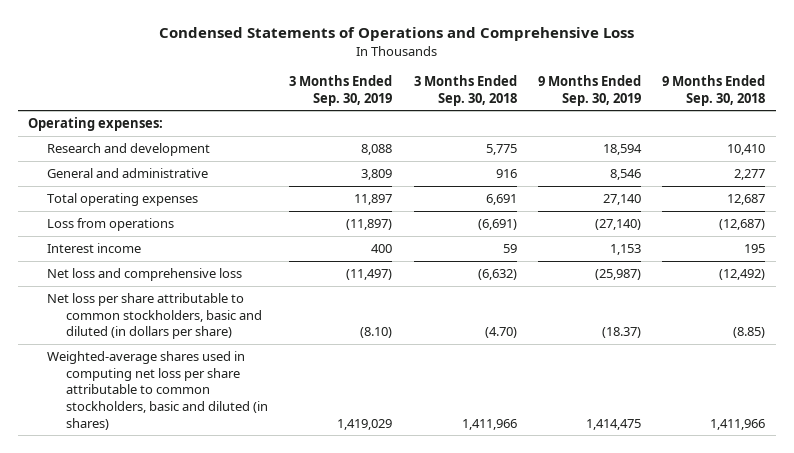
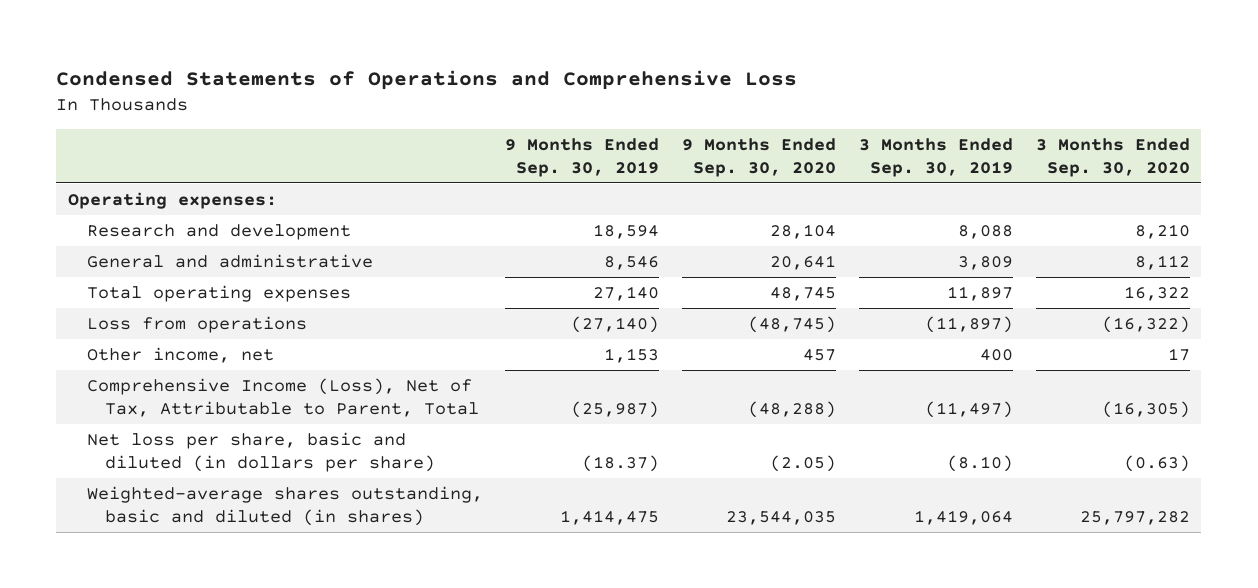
[413,75,517,106] 3 Months Ended Sep. 30, 2018 -> none
[662,75,766,106] 9 Months Ended Sep. 30, 2018 -> none
none -> [682,137,837,177] 9 Months Ended Sep. 30, 2020
none -> [1035,137,1190,177] 3 Months Ended Sep. 30, 2020
[47,243,142,254] Interest income -> [86,347,274,364] Other income, net
[47,268,243,282] Net loss and comprehensive loss -> [86,378,480,417] Comprehensive Income (Loss), Net of Tax, Attributable to Parent, Total
[47,293,263,340] Net loss per share attributable to common stockholders, basic and diluted (in dollars per share) -> [86,432,436,472] Net loss per share, basic and diluted (in dollars per share)
[47,351,269,430] Weighted-average shares used in computing net loss per share attributable to common stockholders, basic and diluted (in shares) -> [86,486,483,526] Weighted-average shares outstanding, basic and diluted (in shares)
[337,418,393,430] 1,419,029 -> [914,509,1014,525] 1,419,064

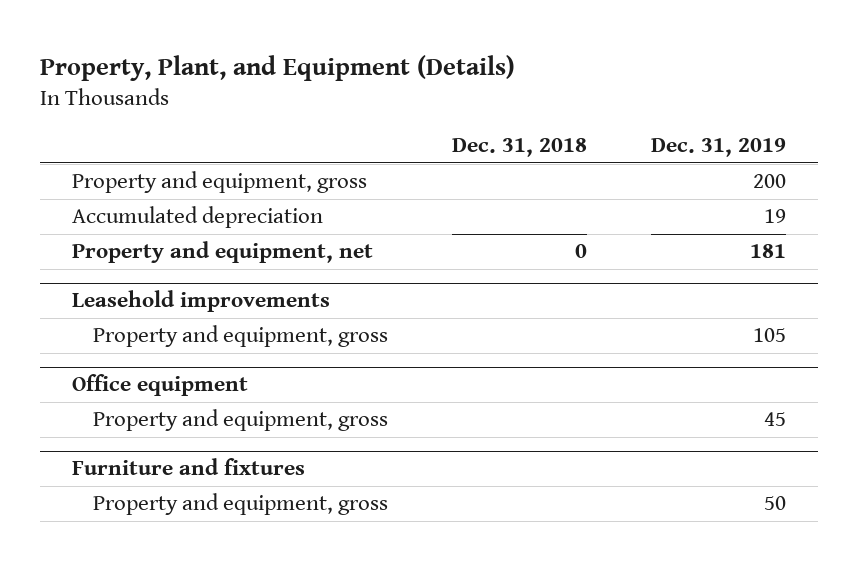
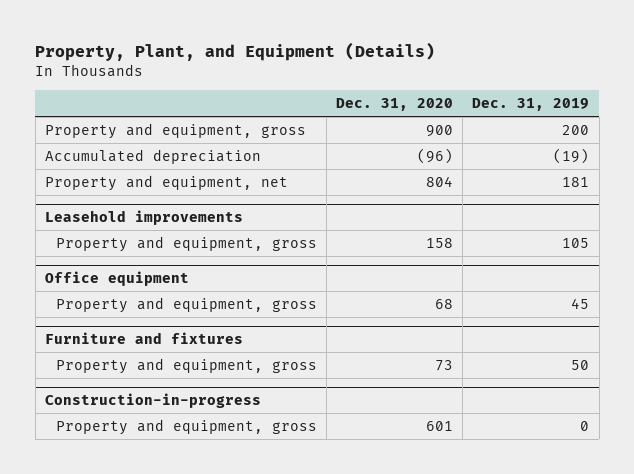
[452,138,588,158] Dec. 31, 2018 -> none
none -> [336,97,454,111] Dec. 31, 2020
[764,209,787,224] 19 -> [553,148,590,165] (19)
none -> [45,393,262,409] Construction-in-progress
none -> [56,419,318,436] Property and equipment, gross

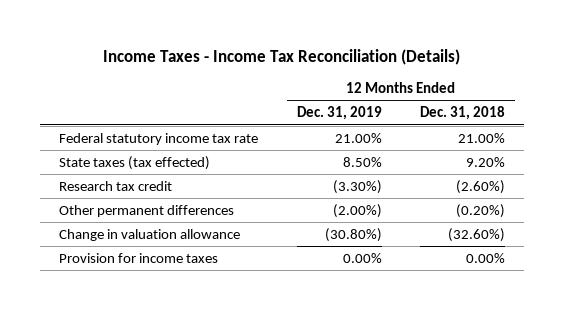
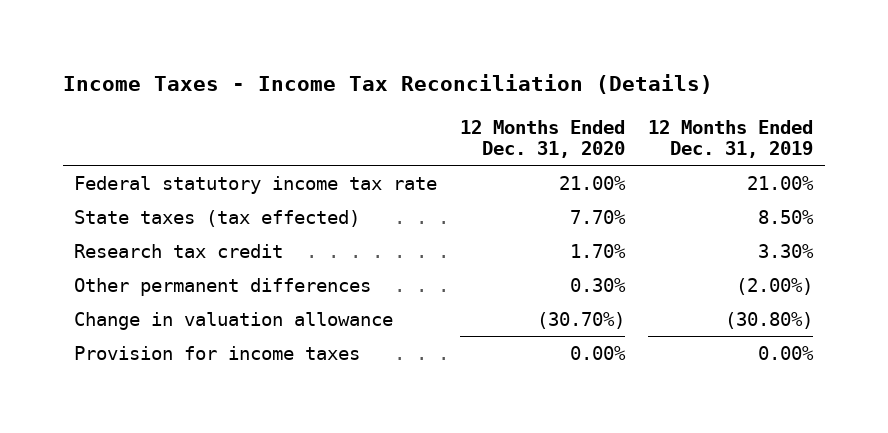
[420,106,506,121] Dec. 31, 2018 -> none
none -> [460,119,626,158] 12 Months Ended Dec. 31, 2020
[332,179,382,194] (3.30%) -> [758,243,815,258] 3.30%

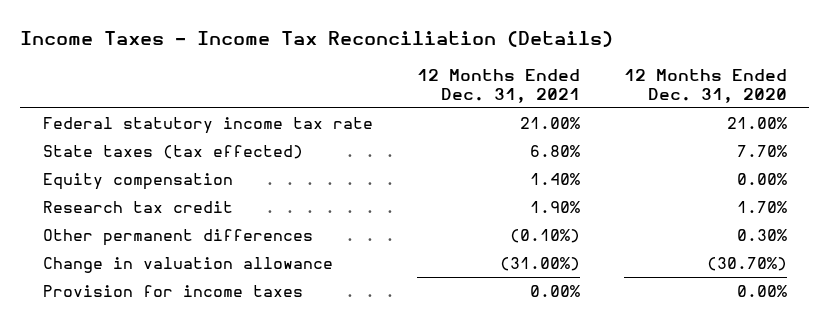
[648,119,814,158] 12 Months Ended Dec. 31, 2019 -> none
none -> [416,68,580,103] 12 Months Ended Dec. 31, 2021
none -> [42,173,233,191] Equity compensation

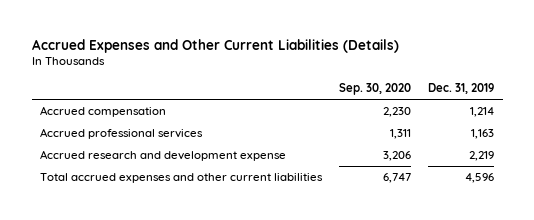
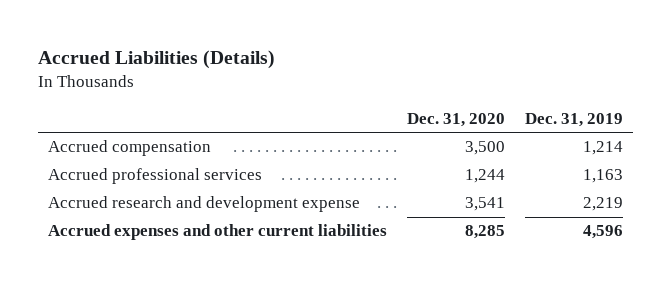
[31,38,399,53] Accrued Expenses and Other Current Liabilities (Details) -> [38,50,276,70] Accrued Liabilities (Details)
[339,83,412,96] Sep. 30, 2020 -> none
none -> [407,112,506,127] Dec. 31, 2020
[40,173,324,184] Total accrued expenses and other current liabilities -> [48,224,388,241] Accrued expenses and other current liabilities

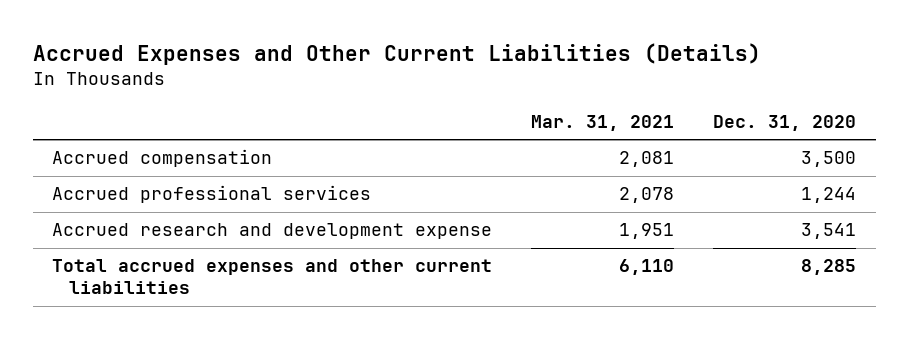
[38,50,276,70] Accrued Liabilities (Details) -> [32,42,761,65] Accrued Expenses and Other Current Liabilities (Details)
[525,112,624,127] Dec. 31, 2019 -> none
none -> [531,114,675,131] Mar. 31, 2021
[48,224,388,241] Accrued expenses and other current liabilities -> [52,259,493,295] Total accrued expenses and other current liabilities

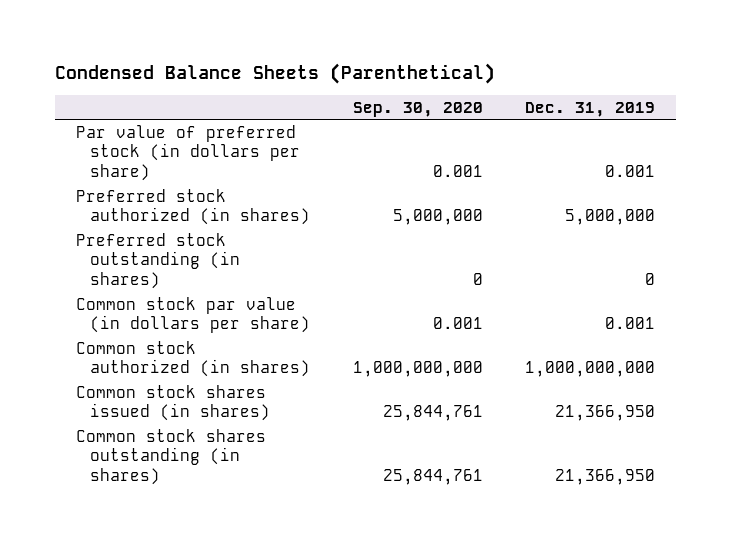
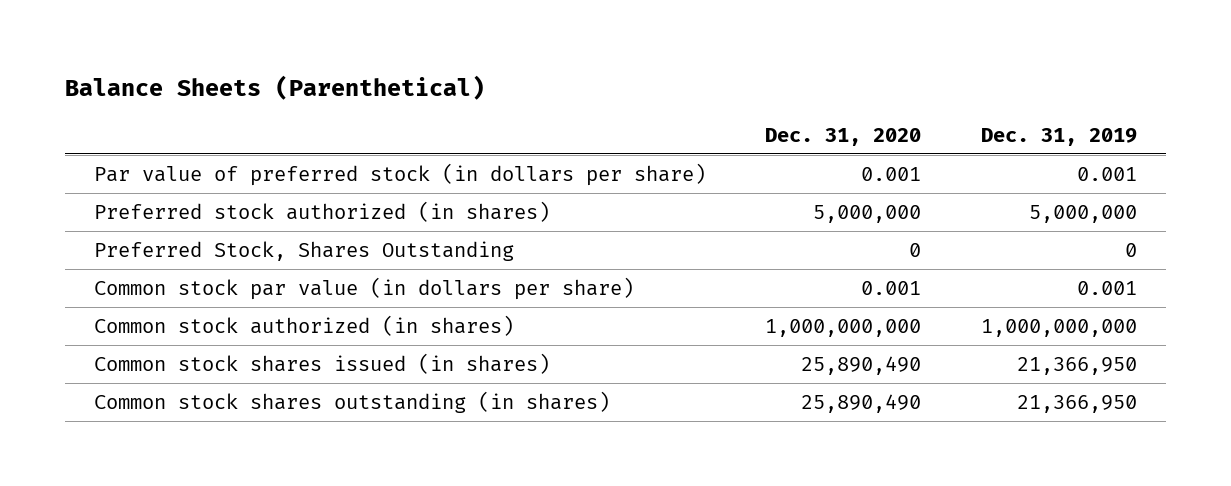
[54,63,495,85] Condensed Balance Sheets (Parenthetical) -> [64,74,485,100] Balance Sheets (Parenthetical)
[352,101,483,117] Sep. 30, 2020 -> none
none -> [765,127,922,146] Dec. 31, 2020
[76,232,241,290] Preferred stock outstanding (in shares) -> [94,240,515,261] Preferred Stock, Shares Outstanding

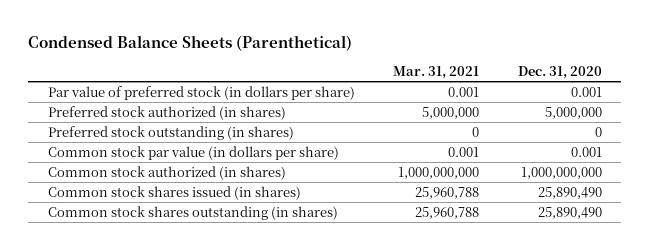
[64,74,485,100] Balance Sheets (Parenthetical) -> [28,35,353,52] Condensed Balance Sheets (Parenthetical)
[980,127,1137,146] Dec. 31, 2019 -> none
none -> [393,66,480,80] Mar. 31, 2021
[94,240,515,261] Preferred Stock, Shares Outstanding -> [47,125,294,140] Preferred stock outstanding (in shares)

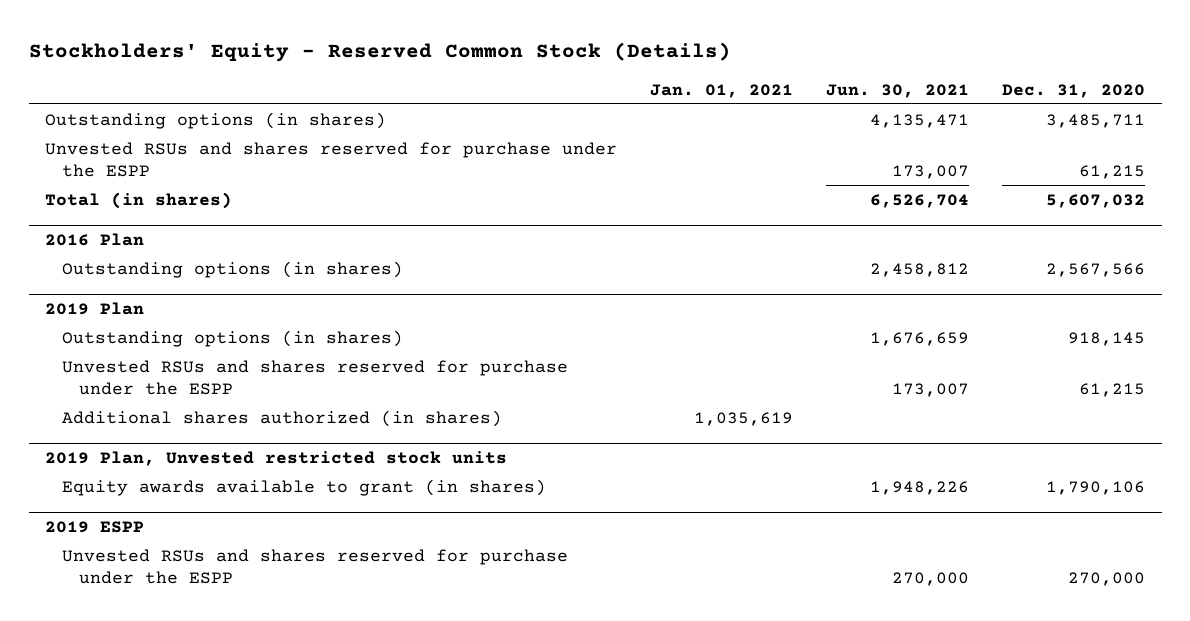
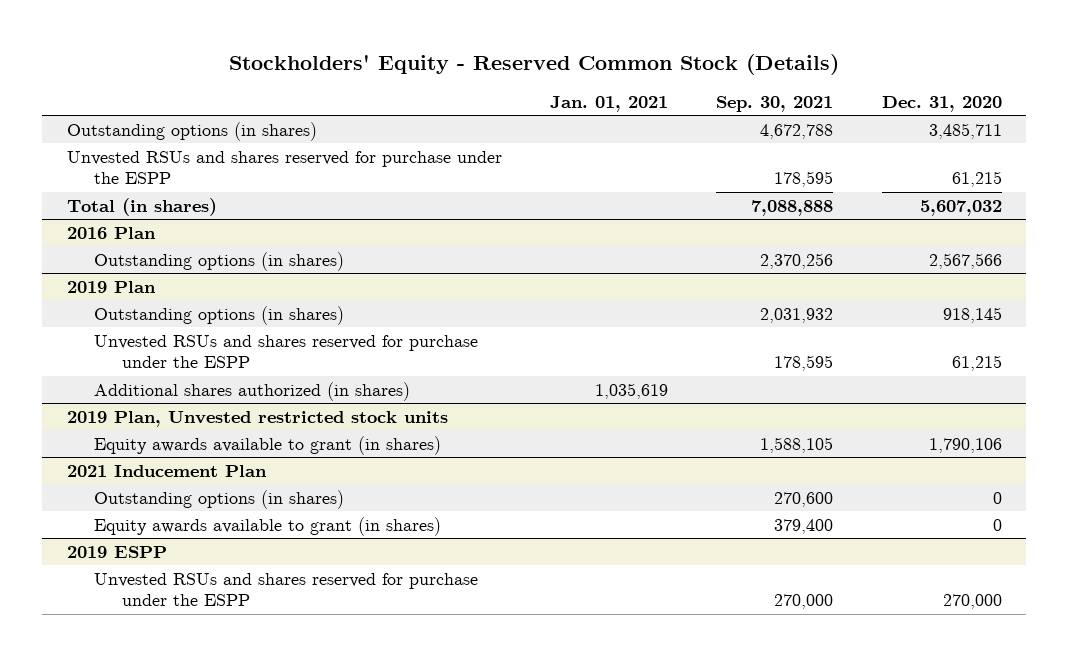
[826,83,970,98] Jun. 30, 2021 -> none
none -> [716,95,834,112] Sep. 30, 2021
none -> [66,464,267,477] 2021 Inducement Plan
none -> [94,489,345,509] Outstanding options (in shares)
none -> [94,516,442,536] Equity awards available to grant (in shares)

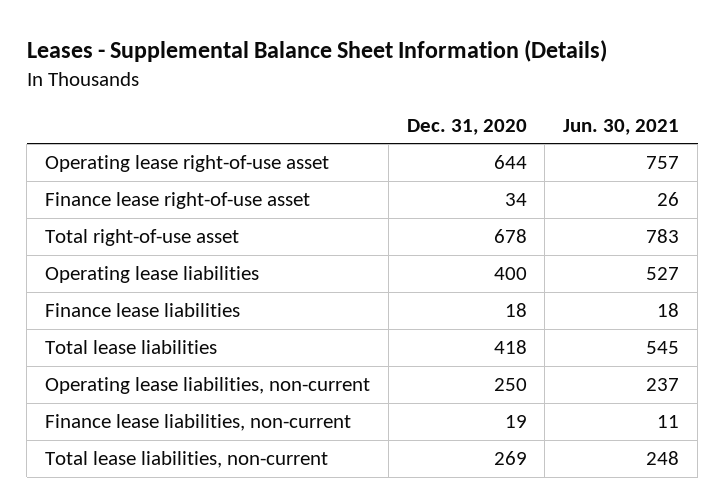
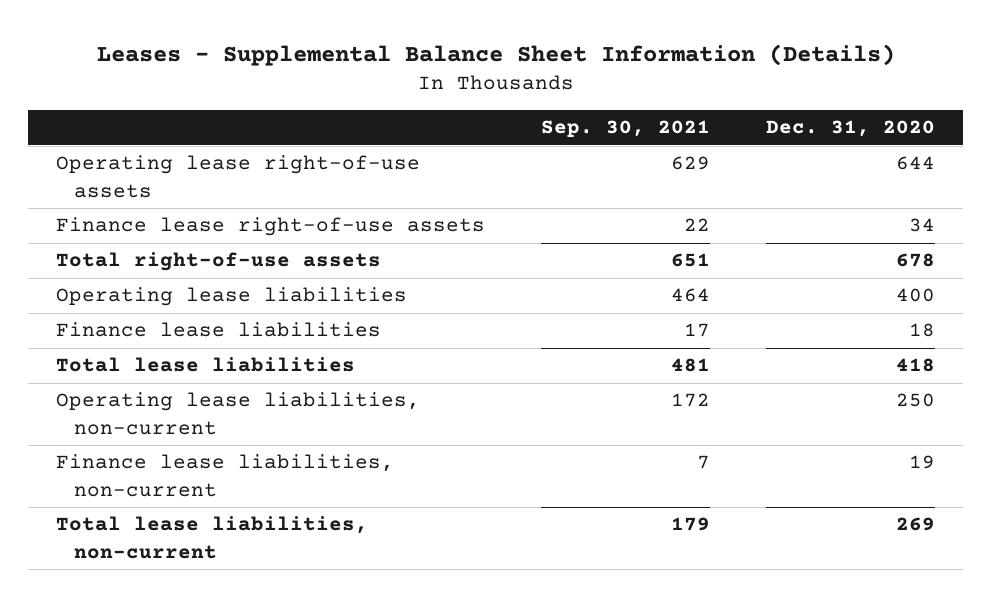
[563,118,680,135] Jun. 30, 2021 -> none
none -> [541,120,711,138] Sep. 30, 2021
[44,154,329,172] Operating lease right-of-use asset -> [56,155,421,198] Operating lease right-of-use assets
[44,191,310,209] Finance lease right-of-use asset -> [56,217,486,237] Finance lease right-of-use assets
[44,228,239,246] Total right-of-use asset -> [56,252,382,272] Total right-of-use assets

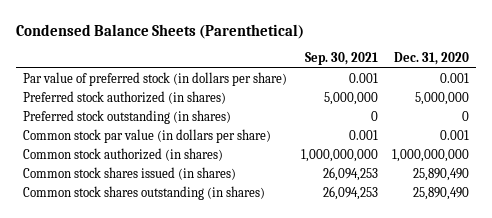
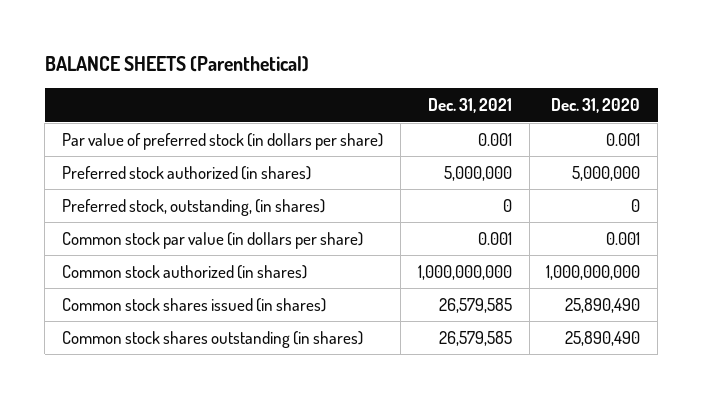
[15,23,304,39] Condensed Balance Sheets (Parenthetical) -> [44,56,309,73] BALANCE SHEETS (Parenthetical)
[304,52,378,66] Sep. 30, 2021 -> none
none -> [427,98,512,114] Dec. 31, 2021
[22,109,231,124] Preferred stock outstanding (in shares) -> [62,198,326,216] Preferred stock, outstanding, (in shares)

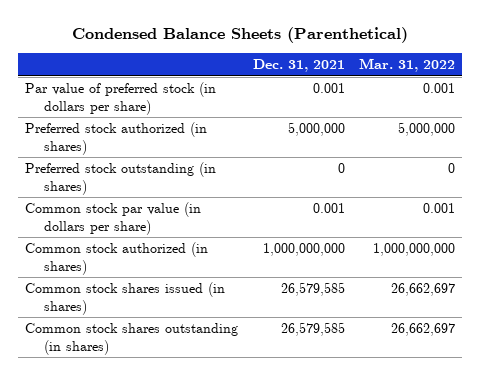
[44,56,309,73] BALANCE SHEETS (Parenthetical) -> [72,27,409,44] Condensed Balance Sheets (Parenthetical)
[551,98,641,114] Dec. 31, 2020 -> none
none -> [359,58,456,73] Mar. 31, 2022
[62,198,326,216] Preferred stock, outstanding, (in shares) -> [25,162,217,195] Preferred stock outstanding (in shares)

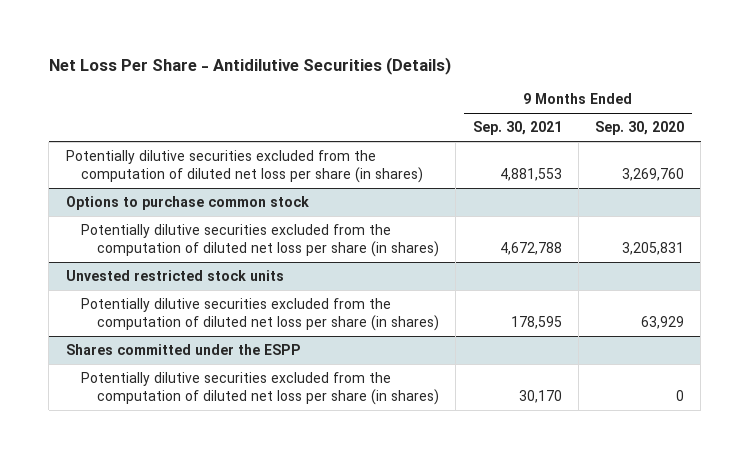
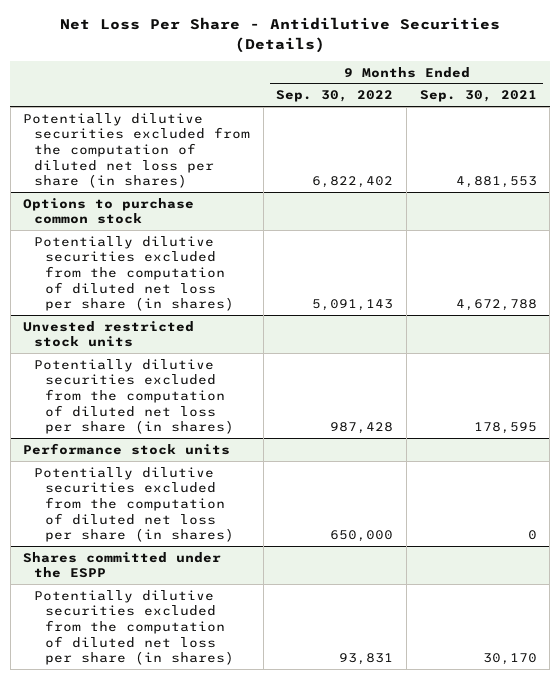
[595,121,685,136] Sep. 30, 2020 -> none
none -> [276,90,394,103] Sep. 30, 2022
none -> [23,442,231,455] Performance stock units
none -> [34,466,235,543] Potentially dilutive securities excluded from the computation of diluted net loss per share (in shares)

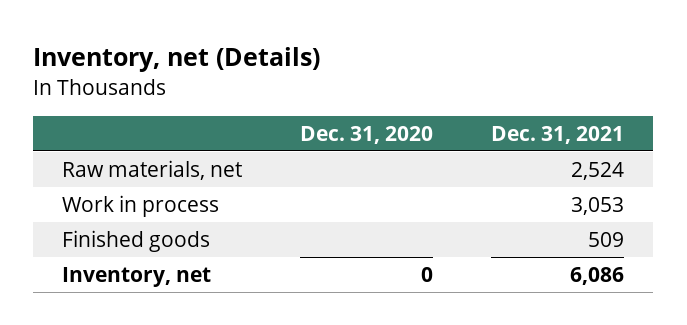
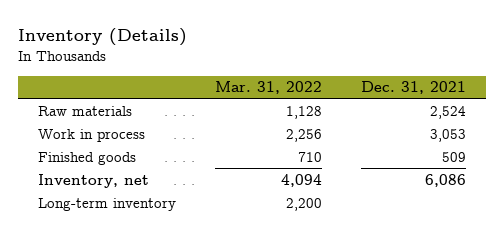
[33,46,321,72] Inventory, net (Details) -> [18,28,188,47] Inventory (Details)
[300,125,434,144] Dec. 31, 2020 -> none
none -> [214,81,322,95] Mar. 31, 2022
[62,159,243,180] Raw materials, net -> [37,105,132,116] Raw materials
none -> [37,197,176,211] Long-term inventory

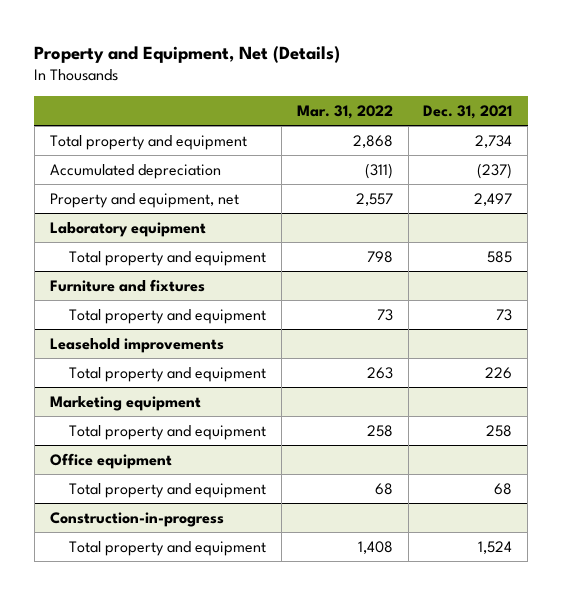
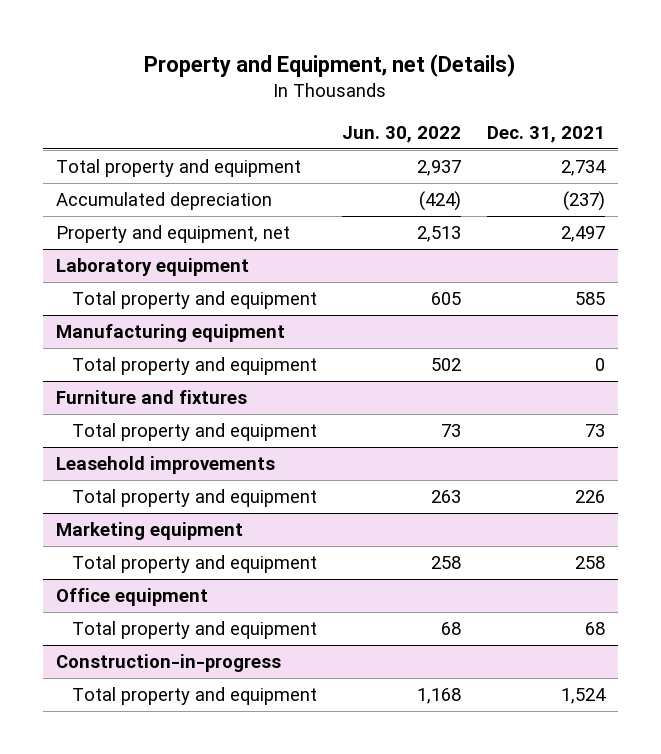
[34,46,341,64] Property and Equipment, Net (Details) -> [144,53,516,77] Property and Equipment, net (Details)
[296,105,393,120] Mar. 31, 2022 -> none
none -> [342,126,462,144] Jun. 30, 2022
none -> [55,324,285,343] Manufacturing equipment
none -> [71,357,317,376] Total property and equipment

